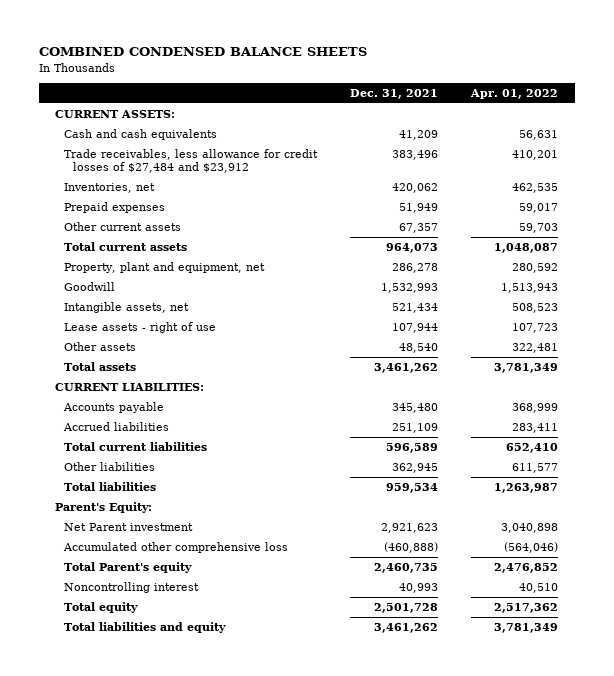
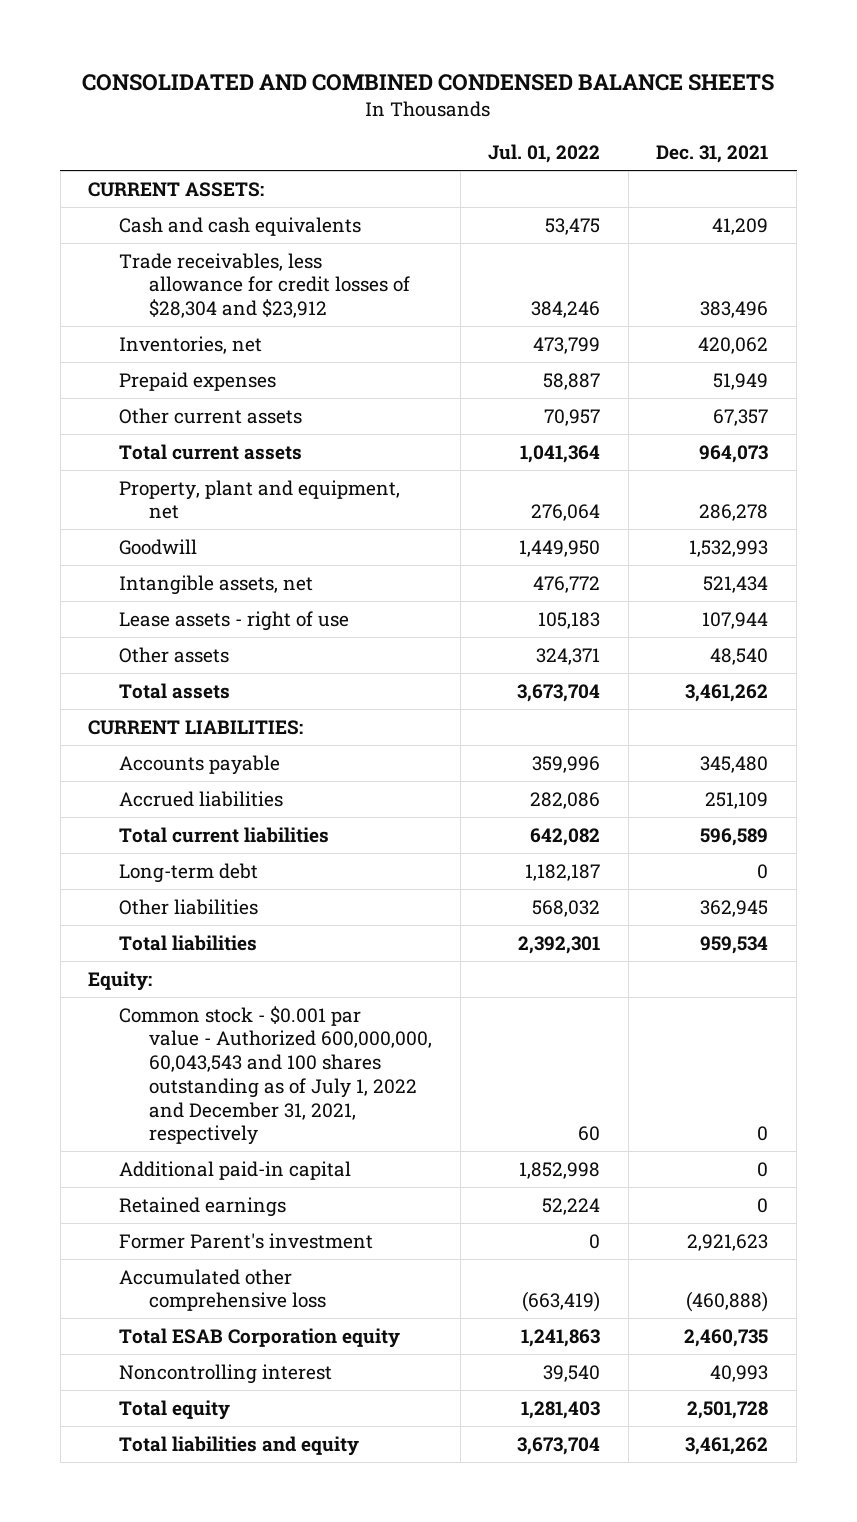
[39,47,368,57] COMBINED CONDENSED BALANCE SHEETS -> [82,73,775,91] CONSOLIDATED AND COMBINED CONDENSED BALANCE SHEETS
[470,88,559,99] Apr. 01, 2022 -> none
none -> [488,144,601,164] Jul. 01, 2022
[64,148,319,174] Trade receivables, less allowance for credit losses of $27,484 and $23,912 -> [118,252,411,319] Trade receivables, less allowance for credit losses of $28,304 and $23,912
none -> [118,862,258,883] Long-term debt
[55,501,153,513] Parent's Equity: -> [88,970,153,991] Equity:
none -> [118,1005,433,1146] Common stock - $0.001 par value - Authorized 600,000,000, 60,043,543 and 100 shares outstanding as of July 1, 2022 and December 31, 2021, respectively
none -> [118,1160,351,1180] Additional paid-in capital
none -> [118,1196,286,1217] Retained earnings
[64,522,194,531] Net Parent investment -> [118,1232,373,1249] Former Parent's investment
[64,561,193,573] Total Parent's equity -> [118,1327,400,1348] Total ESAB Corporation equity

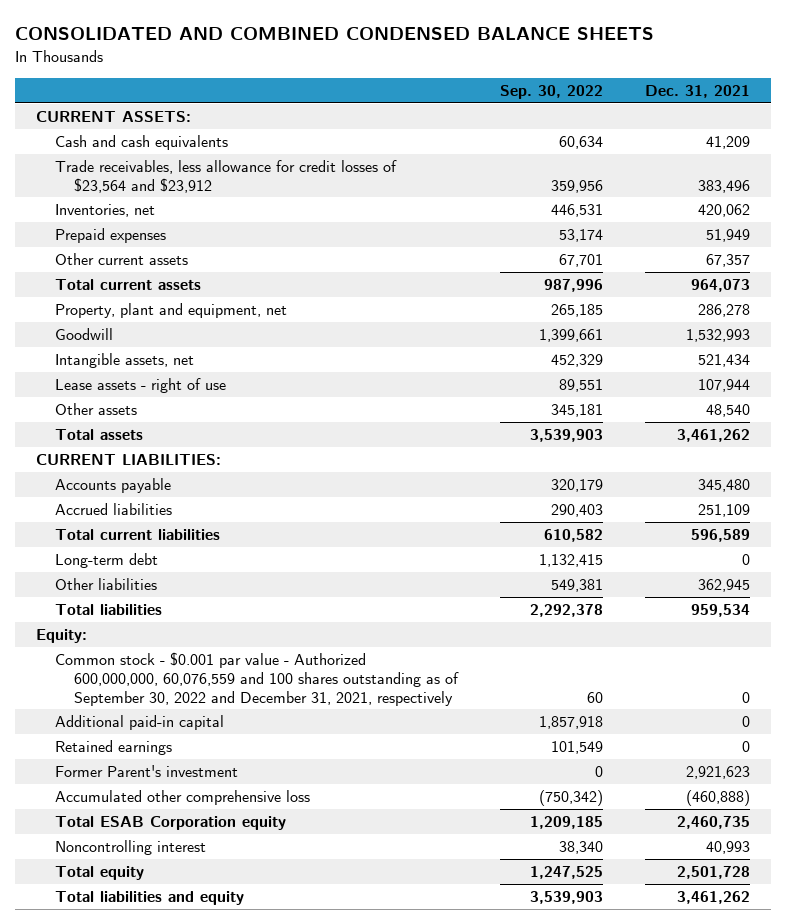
[488,144,601,164] Jul. 01, 2022 -> none
none -> [500,85,604,100] Sep. 30, 2022
[118,252,411,319] Trade receivables, less allowance for credit losses of $28,304 and $23,912 -> [55,160,398,193] Trade receivables, less allowance for credit losses of $23,564 and $23,912
[118,1005,433,1146] Common stock - $0.001 par value - Authorized 600,000,000, 60,043,543 and 100 shares outstanding as of July 1, 2022 and December 31, 2021, respectively -> [55,652,460,706] Common stock - $0.001 par value - Authorized 600,000,000, 60,076,559 and 100 shares outstanding as of September 30, 2022 and December 31, 2021, respectively

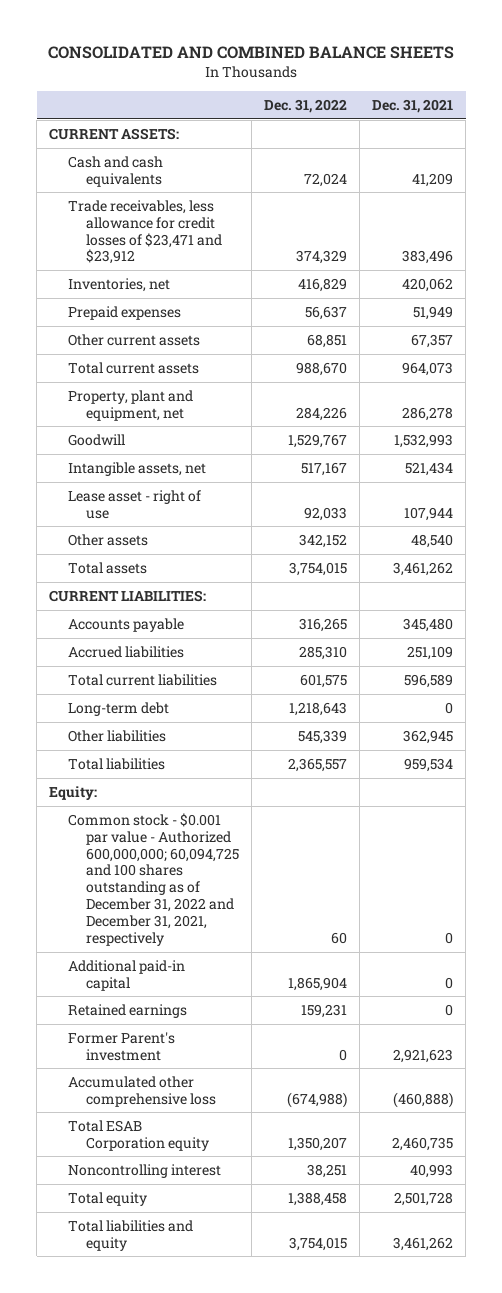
[14,26,654,40] CONSOLIDATED AND COMBINED CONDENSED BALANCE SHEETS -> [48,46,455,60] CONSOLIDATED AND COMBINED BALANCE SHEETS
[500,85,604,100] Sep. 30, 2022 -> none
none -> [263,99,347,114] Dec. 31, 2022
[55,160,398,193] Trade receivables, less allowance for credit losses of $23,564 and $23,912 -> [67,199,222,265] Trade receivables, less allowance for credit losses of $23,471 and $23,912
[55,378,227,394] Lease assets - right of use -> [67,489,201,519] Lease asset - right of use
[55,652,460,706] Common stock - $0.001 par value - Authorized 600,000,000, 60,076,559 and 100 shares outstanding as of September 30, 2022 and December 31, 2021, respectively -> [67,812,239,946] Common stock - $0.001 par value - Authorized 600,000,000; 60,094,725 and 100 shares outstanding as of December 31, 2022 and December 31, 2021, respectively

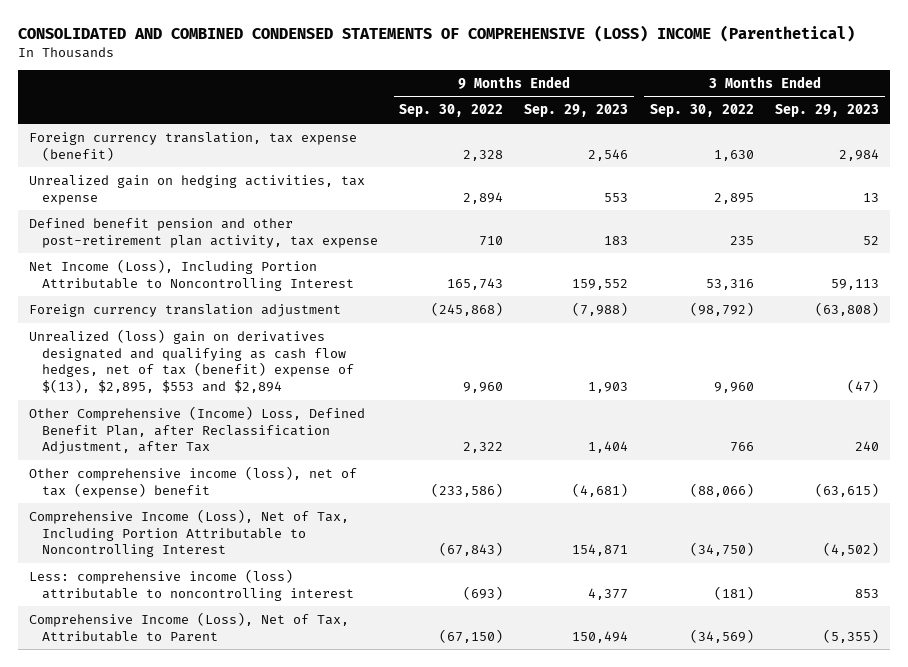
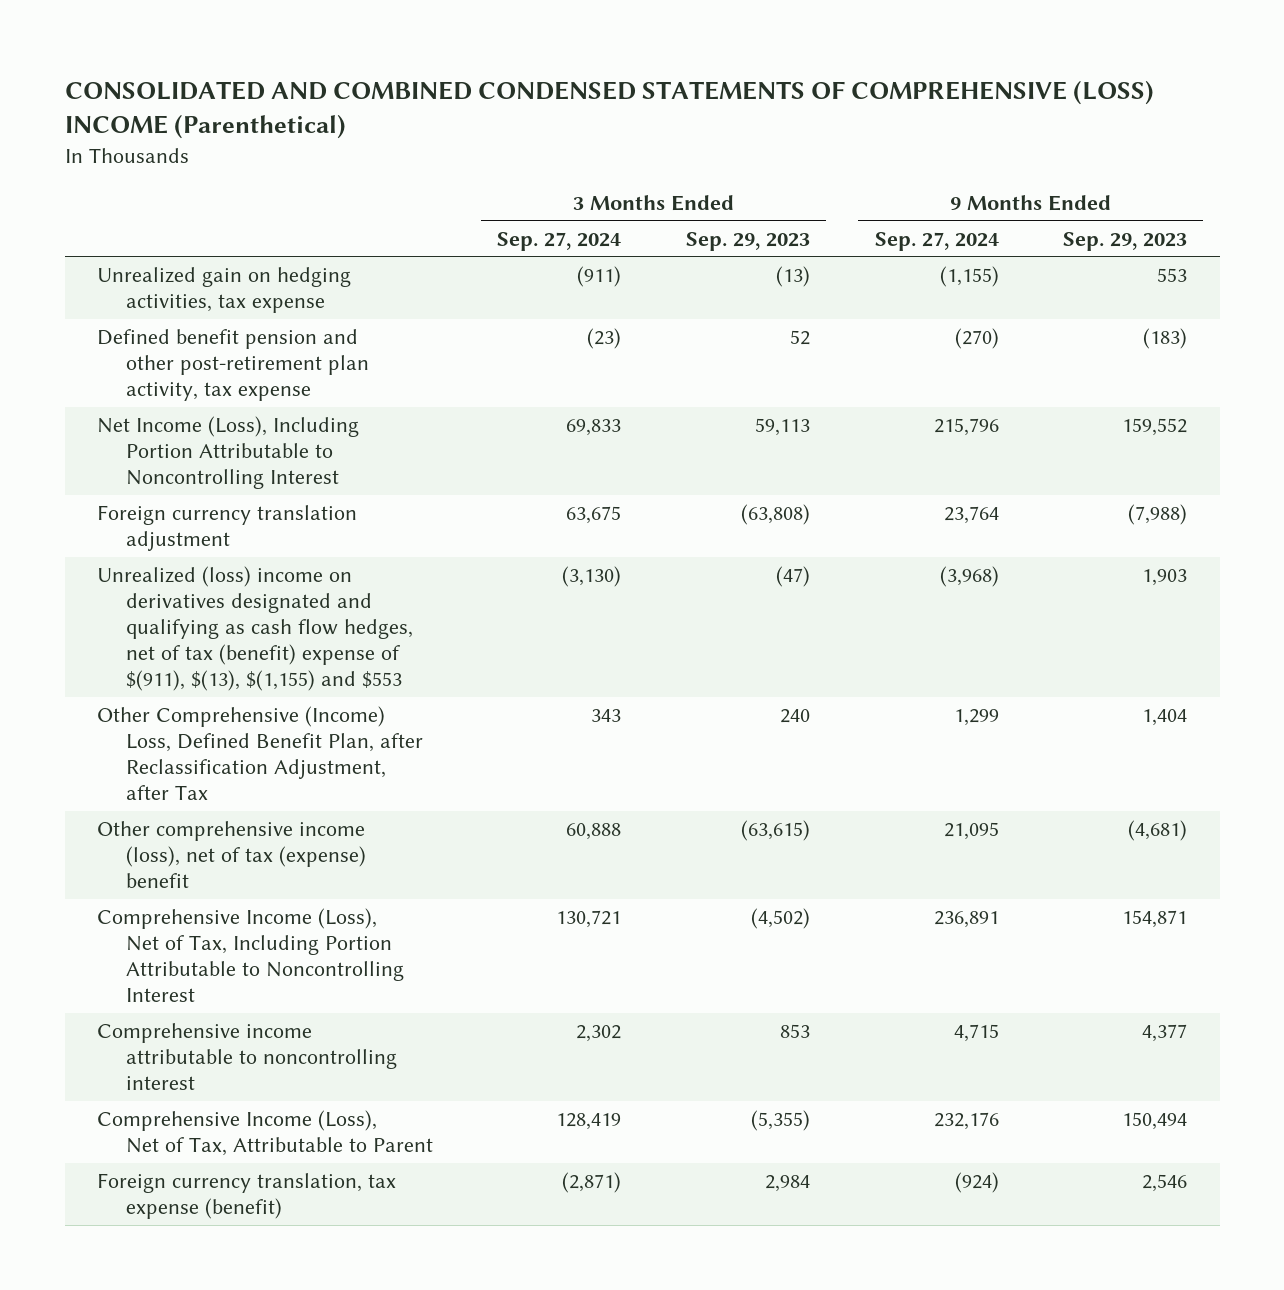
[399,104,504,118] Sep. 30, 2022 -> none
[649,104,754,118] Sep. 30, 2022 -> none
none -> [497,231,622,251] Sep. 27, 2024
none -> [874,231,999,251] Sep. 27, 2024
[863,192,880,202] 13 -> [775,266,810,288] (13)
[604,235,629,245] 183 -> [1143,328,1188,350] (183)
[28,328,354,393] Unrealized (loss) gain on derivatives designated and qualifying as cash flow hedges, net of tax (benefit) expense of $(13), $2,895, $553 and $2,894 -> [96,566,413,692] Unrealized (loss) income on derivatives designated and qualifying as cash flow hedges, net of tax (benefit) expense of $(911), $(13), $(1,155) and $553
[28,568,354,601] Less: comprehensive income (loss) attributable to noncontrolling interest -> [96,1023,397,1091] Comprehensive income attributable to noncontrolling interest
[28,131,357,161] Foreign currency translation, tax expense (benefit) -> [96,1173,396,1220] Foreign currency translation, tax expense (benefit)

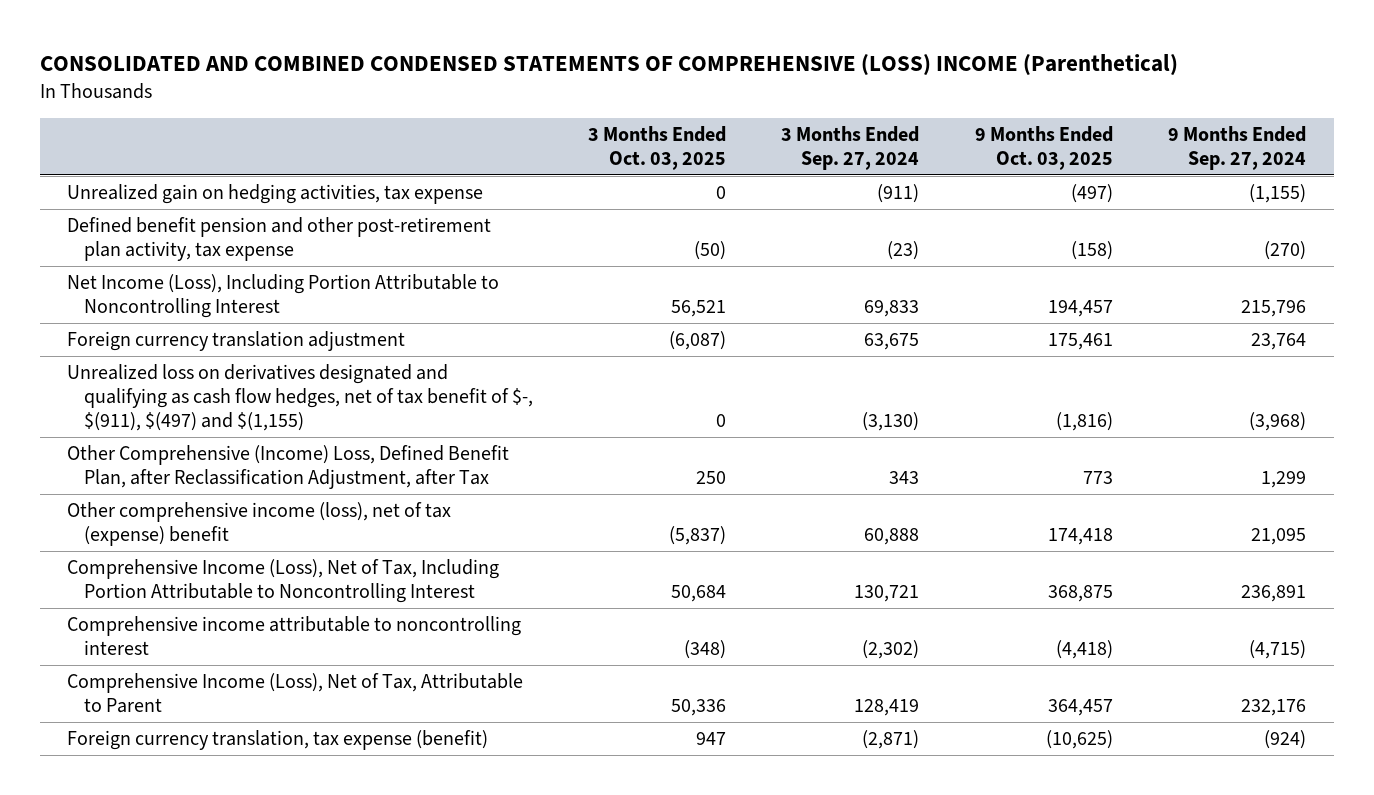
[685,231,810,251] Sep. 29, 2023 -> none
[1063,231,1188,251] Sep. 29, 2023 -> none
none -> [588,125,727,170] 3 Months Ended Oct. 03, 2025
none -> [974,125,1113,170] 9 Months Ended Oct. 03, 2025
[96,566,413,692] Unrealized (loss) income on derivatives designated and qualifying as cash flow hedges, net of tax (benefit) expense of $(911), $(13), $(1,155) and $553 -> [67,364,533,432] Unrealized loss on derivatives designated and qualifying as cash flow hedges, net of tax benefit of $-, $(911), $(497) and $(1,155)
[576,1025,622,1043] 2,302 -> [862,640,920,660] (2,302)
[953,1024,999,1043] 4,715 -> [1249,640,1307,660] (4,715)

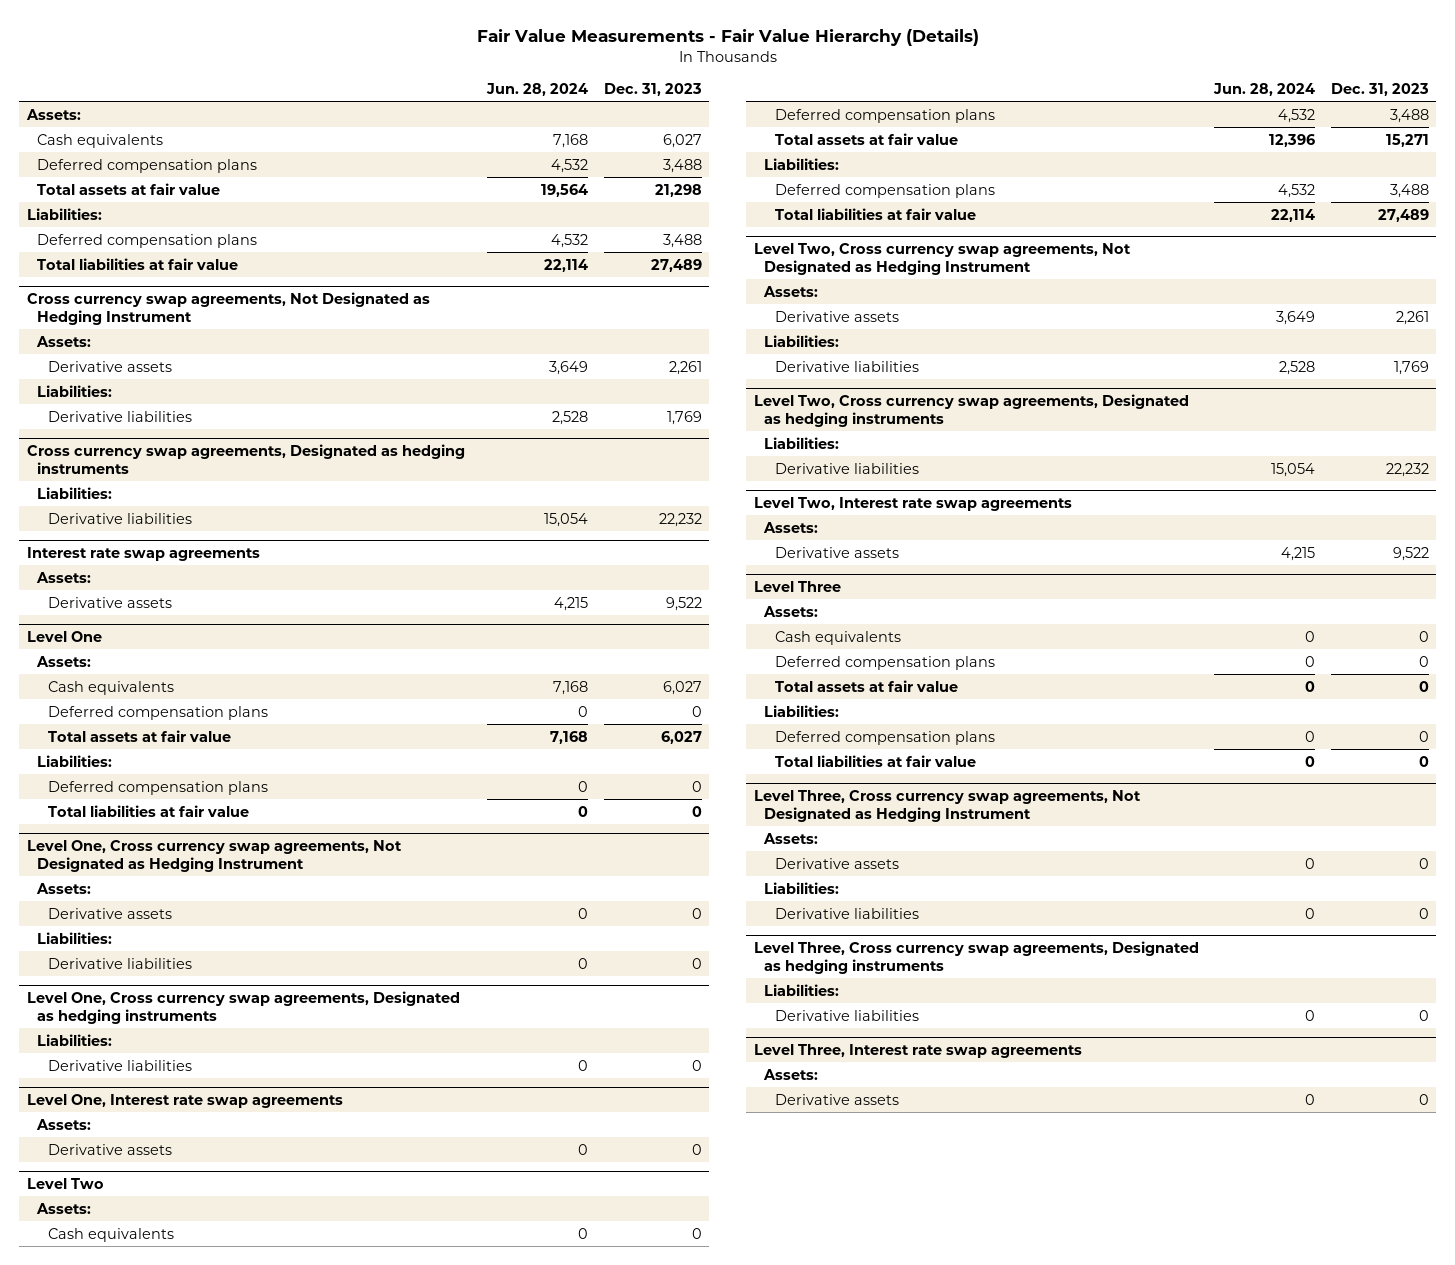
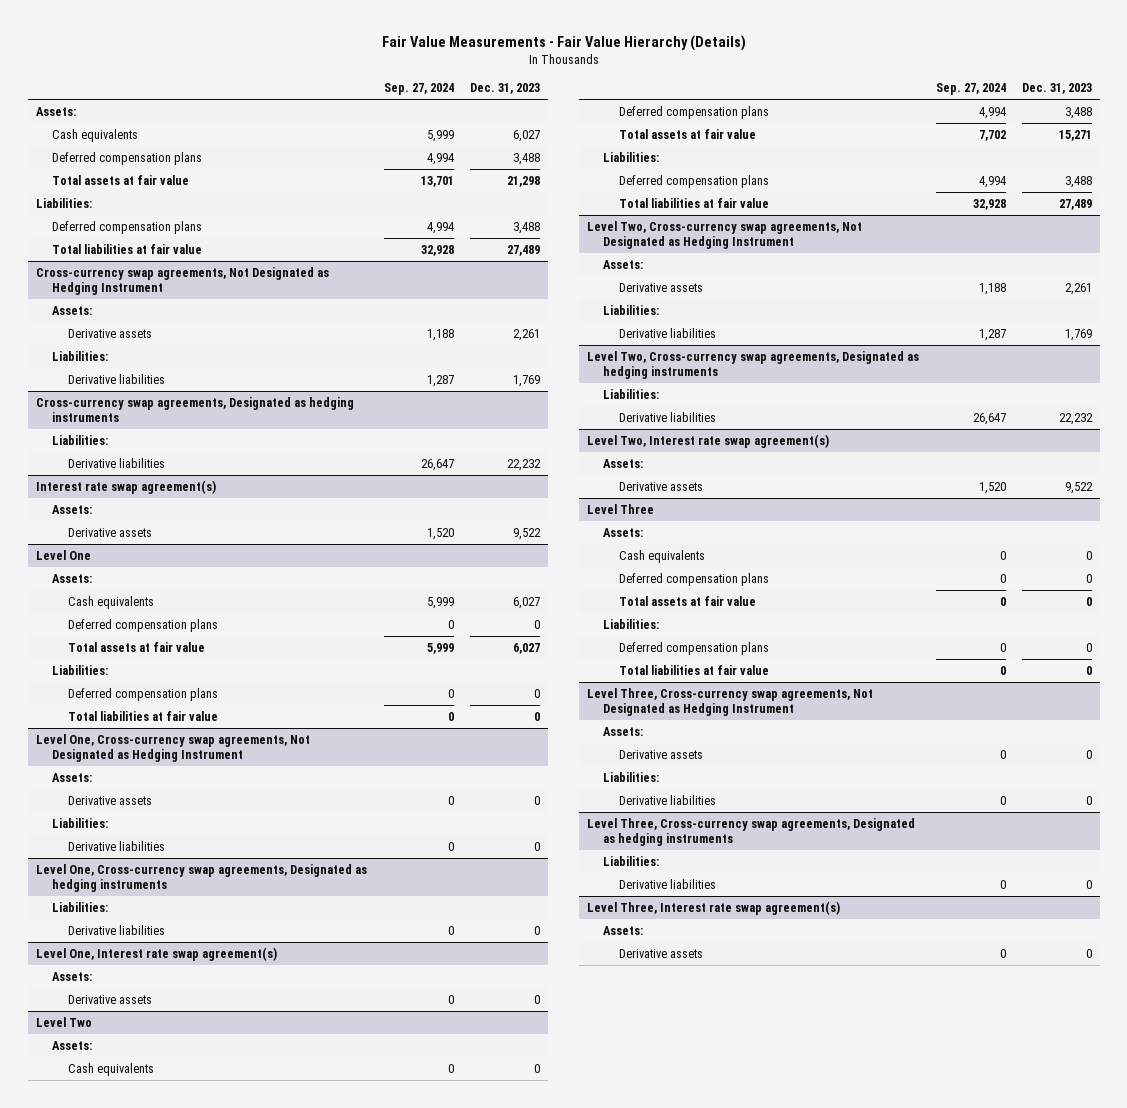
[486,82,589,96] Jun. 28, 2024 -> none
none -> [383,83,454,96] Sep. 27, 2024
[26,291,430,326] Cross currency swap agreements, Not Designated as Hedging Instrument -> [35,266,329,295] Cross-currency swap agreements, Not Designated as Hedging Instrument
[26,443,465,475] Cross currency swap agreements, Designated as hedging instruments -> [35,396,354,422] Cross-currency swap agreements, Designated as hedging instruments
[26,546,260,561] Interest rate swap agreements -> [35,479,216,494] Interest rate swap agreement(s)
[26,839,402,873] Level One, Cross currency swap agreements, Not Designated as Hedging Instrument -> [35,733,310,762] Level One, Cross-currency swap agreements, Not Designated as Hedging Instrument
[26,990,460,1025] Level One, Cross currency swap agreements, Designated as hedging instruments -> [35,863,367,892] Level One, Cross-currency swap agreements, Designated as hedging instruments
[26,1093,343,1108] Level One, Interest rate swap agreements -> [35,946,277,961] Level One, Interest rate swap agreement(s)
[753,242,1131,276] Level Two, Cross currency swap agreements, Not Designated as Hedging Instrument -> [587,220,863,249] Level Two, Cross-currency swap agreements, Not Designated as Hedging Instrument
[753,393,1189,428] Level Two, Cross currency swap agreements, Designated as hedging instruments -> [587,350,920,379] Level Two, Cross-currency swap agreements, Designated as hedging instruments
[753,496,1072,511] Level Two, Interest rate swap agreements -> [587,433,830,448] Level Two, Interest rate swap agreement(s)
[753,789,1141,823] Level Three, Cross currency swap agreements, Not Designated as Hedging Instrument -> [587,687,874,716] Level Three, Cross-currency swap agreements, Not Designated as Hedging Instrument
[753,940,1199,975] Level Three, Cross currency swap agreements, Designated as hedging instruments -> [587,817,916,846] Level Three, Cross-currency swap agreements, Designated as hedging instruments
[753,1043,1082,1058] Level Three, Interest rate swap agreements -> [587,900,841,915] Level Three, Interest rate swap agreement(s)

